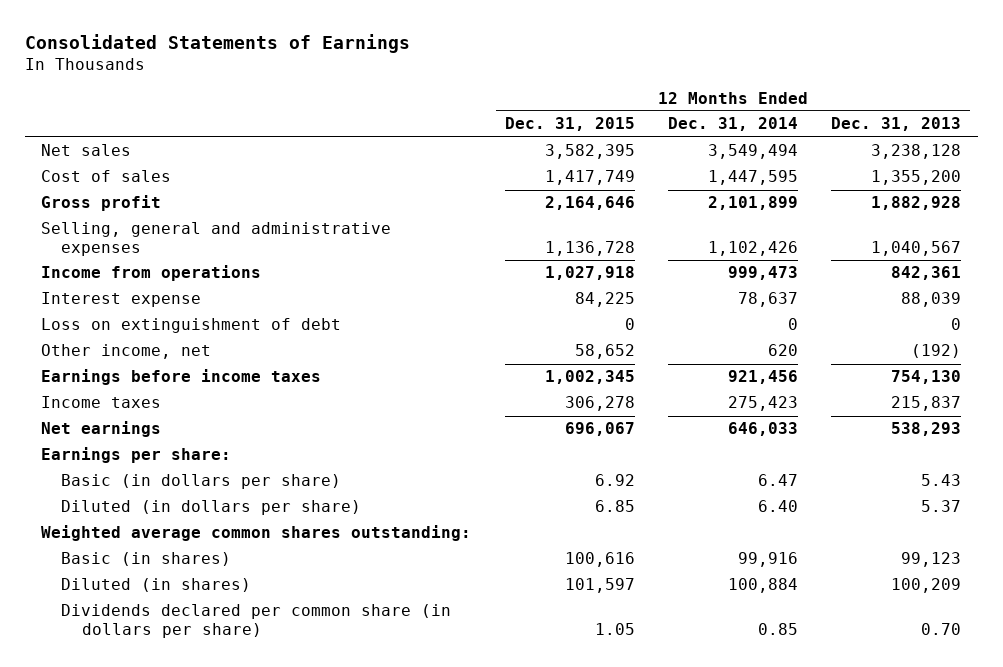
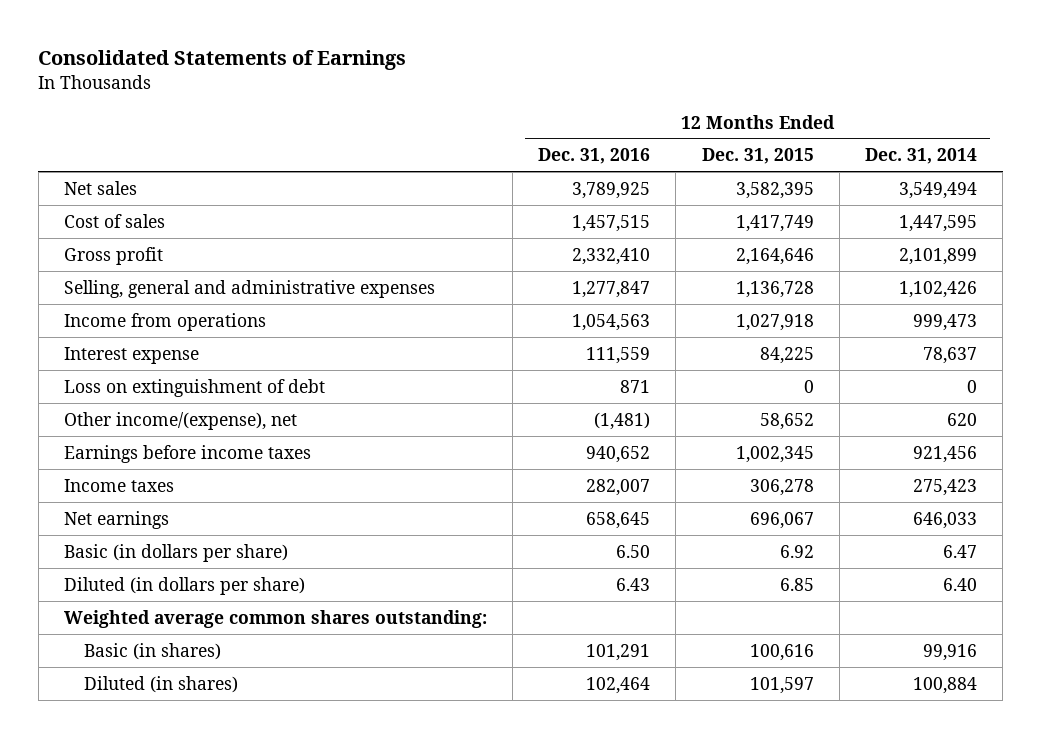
[831,117,962,132] Dec. 31, 2013 -> none
none -> [538,148,651,165] Dec. 31, 2016
[41,344,212,360] Other income, net -> [63,411,297,430] Other income/(expense), net
[41,447,232,464] Earnings per share: -> none
[61,604,452,638] Dividends declared per common share (in dollars per share) -> none

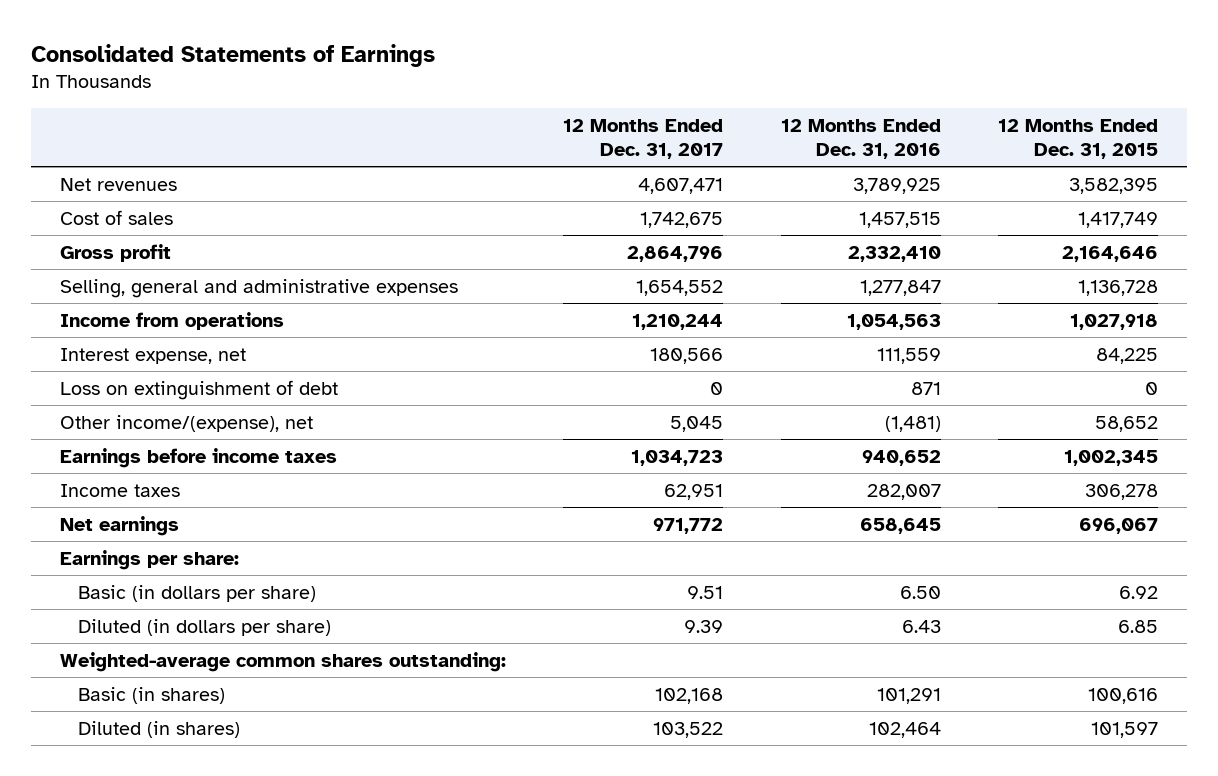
[864,148,977,165] Dec. 31, 2014 -> none
none -> [563,118,724,159] 12 Months Ended Dec. 31, 2017
[63,180,137,195] Net sales -> [59,177,177,191] Net revenues
[63,346,199,364] Interest expense -> [59,347,246,364] Interest expense, net
none -> [59,549,239,570] Earnings per share:
[63,609,487,628] Weighted average common shares outstanding: -> [59,651,506,672] Weighted-average common shares outstanding:

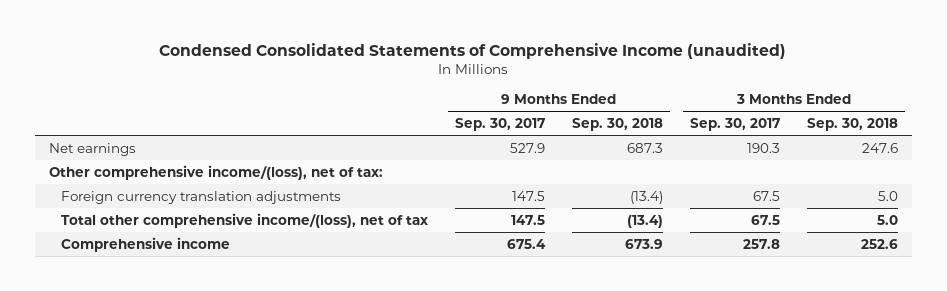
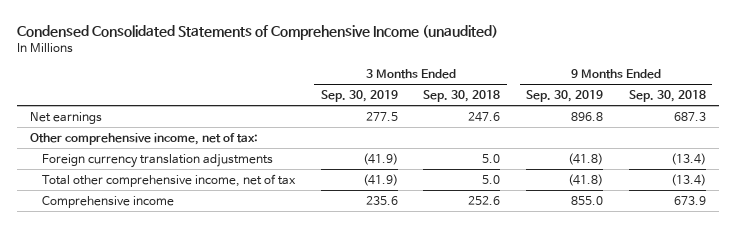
[454,118,545,132] Sep. 30, 2017 -> none
[690,118,781,132] Sep. 30, 2017 -> none
none -> [320,90,398,103] Sep. 30, 2019
none -> [526,90,604,103] Sep. 30, 2019
[48,164,383,180] Other comprehensive income/(loss), net of tax: -> [29,132,258,145] Other comprehensive income, net of tax:
[60,212,428,228] Total other comprehensive income/(loss), net of tax -> [41,173,296,187] Total other comprehensive income, net of tax

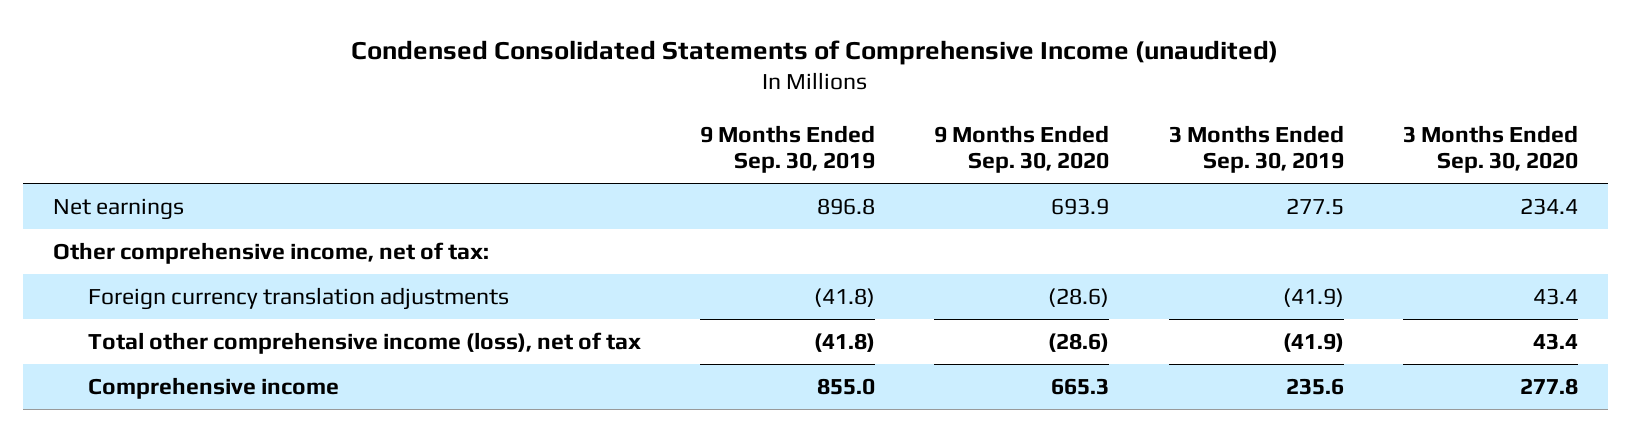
[423,90,501,103] Sep. 30, 2018 -> none
[628,90,706,103] Sep. 30, 2018 -> none
none -> [934,124,1110,174] 9 Months Ended Sep. 30, 2020
none -> [1403,124,1579,174] 3 Months Ended Sep. 30, 2020
[41,173,296,187] Total other comprehensive income, net of tax -> [87,331,641,354] Total other comprehensive income (loss), net of tax

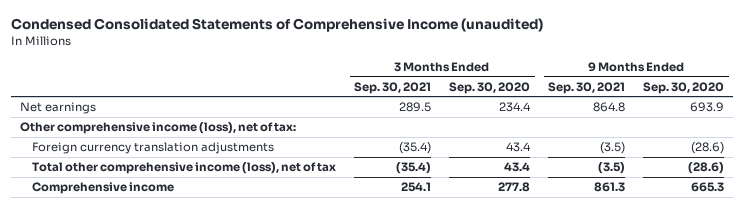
[700,124,876,174] 9 Months Ended Sep. 30, 2019 -> none
[1168,124,1344,174] 3 Months Ended Sep. 30, 2019 -> none
none -> [354,81,432,94] Sep. 30, 2021
none -> [548,81,626,94] Sep. 30, 2021
[52,241,489,264] Other comprehensive income, net of tax: -> [19,122,296,135] Other comprehensive income (loss), net of tax:

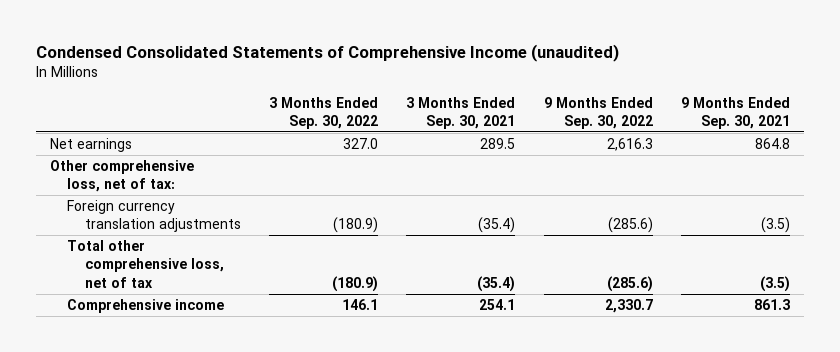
[449,81,531,94] Sep. 30, 2020 -> none
[643,81,725,94] Sep. 30, 2020 -> none
none -> [268,96,378,129] 3 Months Ended Sep. 30, 2022
none -> [543,96,653,129] 9 Months Ended Sep. 30, 2022
[19,122,296,135] Other comprehensive income (loss), net of tax: -> [50,160,195,193] Other comprehensive loss, net of tax:
[31,162,336,175] Total other comprehensive income (loss), net of tax -> [67,240,224,288] Total other comprehensive loss, net of tax

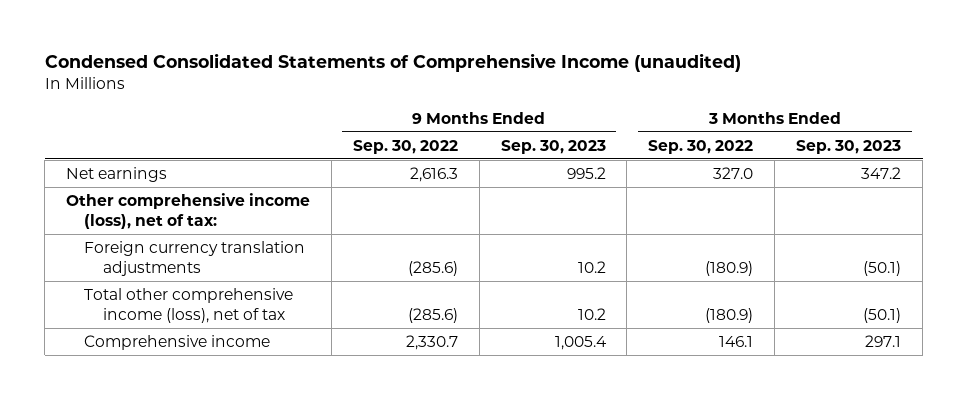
[406,96,516,129] 3 Months Ended Sep. 30, 2021 -> none
[680,96,790,129] 9 Months Ended Sep. 30, 2021 -> none
none -> [500,139,606,154] Sep. 30, 2023
none -> [796,139,902,154] Sep. 30, 2023
[50,160,195,193] Other comprehensive loss, net of tax: -> [65,192,310,229] Other comprehensive income (loss), net of tax:
[67,240,224,288] Total other comprehensive loss, net of tax -> [84,287,294,323] Total other comprehensive income (loss), net of tax

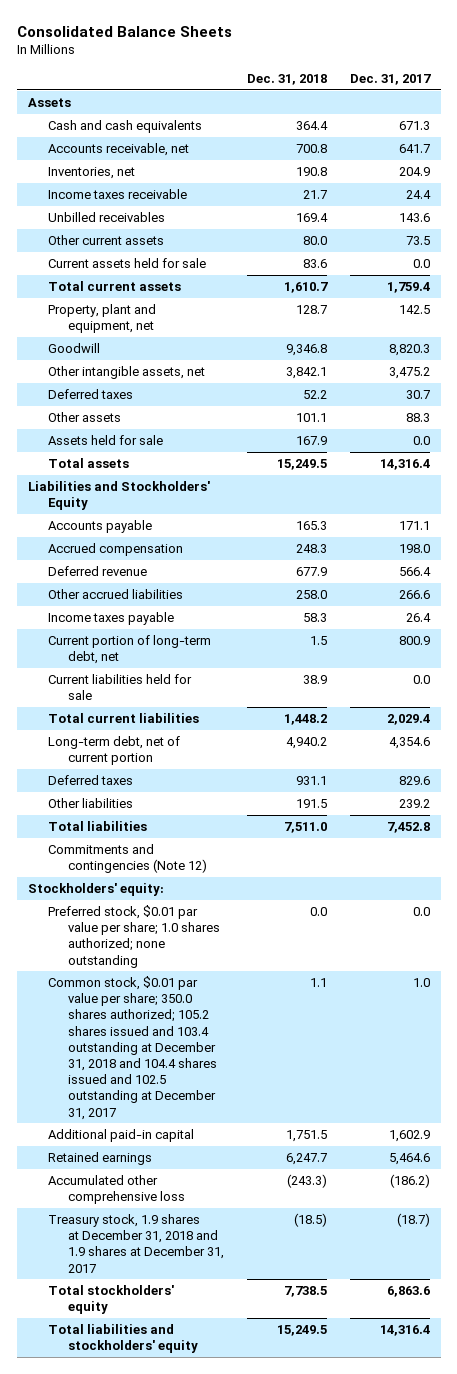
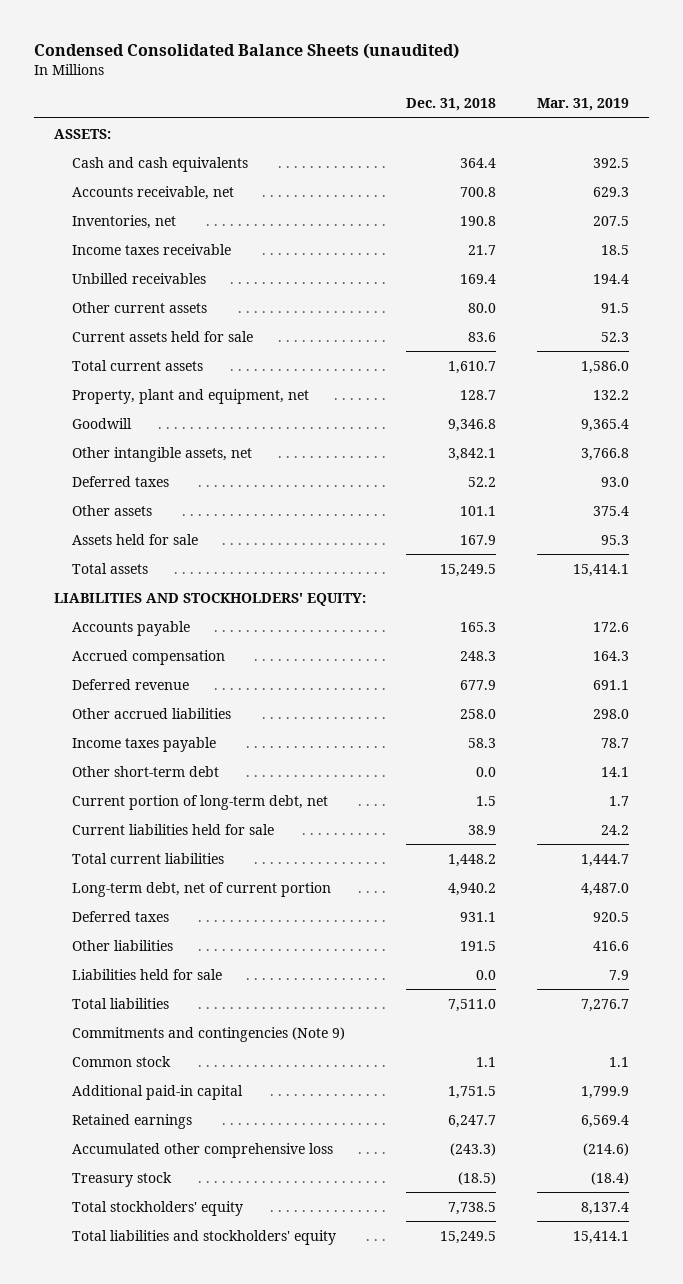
[16,25,232,37] Consolidated Balance Sheets -> [33,42,459,59] Condensed Consolidated Balance Sheets (unaudited)
[349,74,431,86] Dec. 31, 2017 -> none
none -> [536,98,629,112] Mar. 31, 2019
[27,97,71,107] Assets -> [53,128,111,139] ASSETS:
[27,480,210,511] Liabilities and Stockholders' Equity -> [53,592,366,606] LIABILITIES AND STOCKHOLDERS' EQUITY:
none -> [71,765,219,777] Other short-term debt
none -> [71,968,222,980] Liabilities held for sale
[27,882,164,896] Stockholders' equity: -> none
[48,904,221,968] Preferred stock, $0.01 par value per share; 1.0 shares authorized; none outstanding -> none
[48,843,208,874] Commitments and contingencies (Note 12) -> [71,1026,345,1042] Commitments and contingencies (Note 9)
[48,975,218,1120] Common stock, $0.01 par value per share; 350.0 shares authorized; 105.2 shares issued and 103.4 outstanding at December 31, 2018 and 104.4 shares issued and 102.5 outstanding at December 31, 2017 -> [71,1055,171,1067] Common stock
[48,1213,225,1273] Treasury stock, 1.9 shares at December 31, 2018 and 1.9 shares at December 31, 2017 -> [71,1171,172,1187] Treasury stock

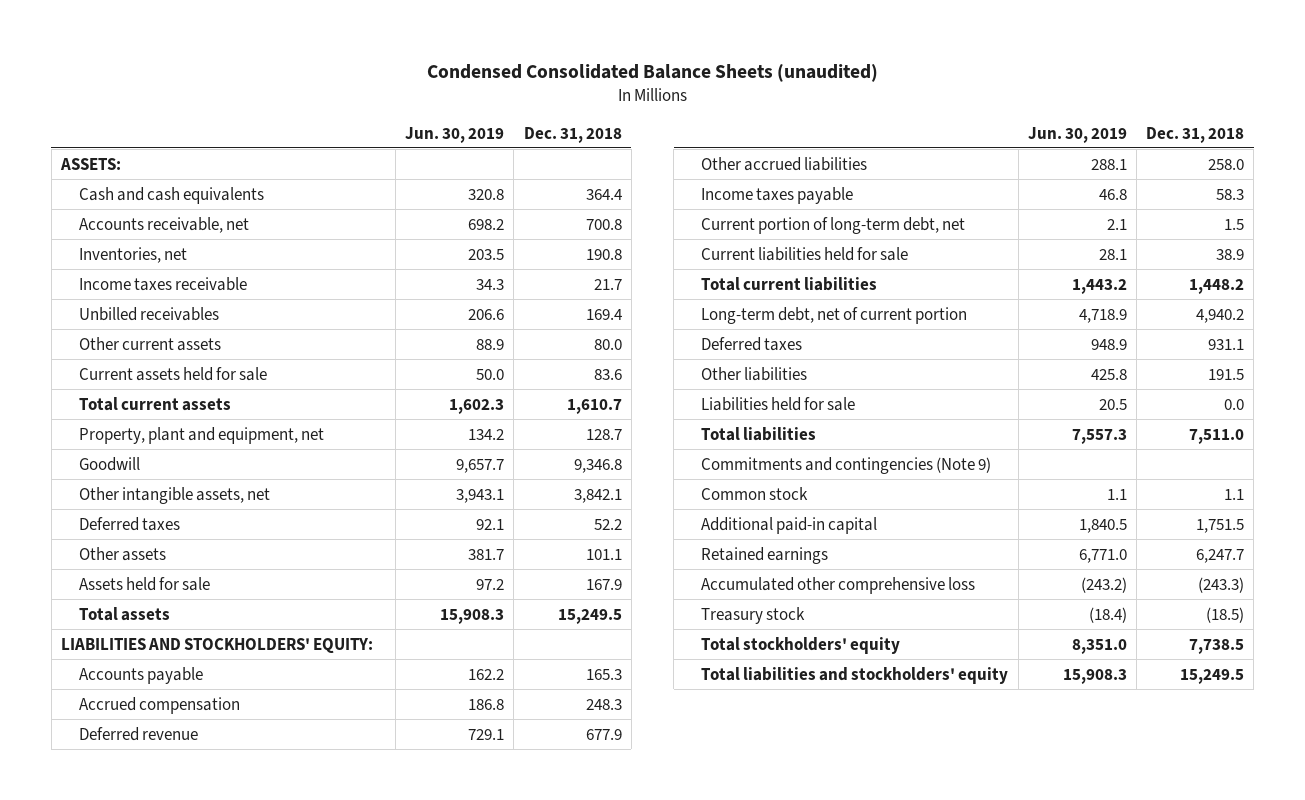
[536,98,629,112] Mar. 31, 2019 -> none
none -> [405,126,505,143] Jun. 30, 2019
[71,765,219,777] Other short-term debt -> none

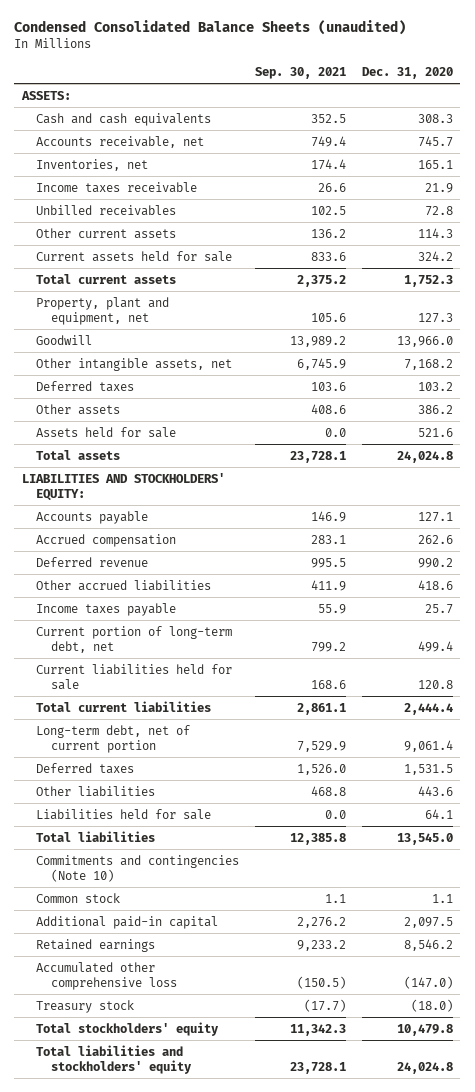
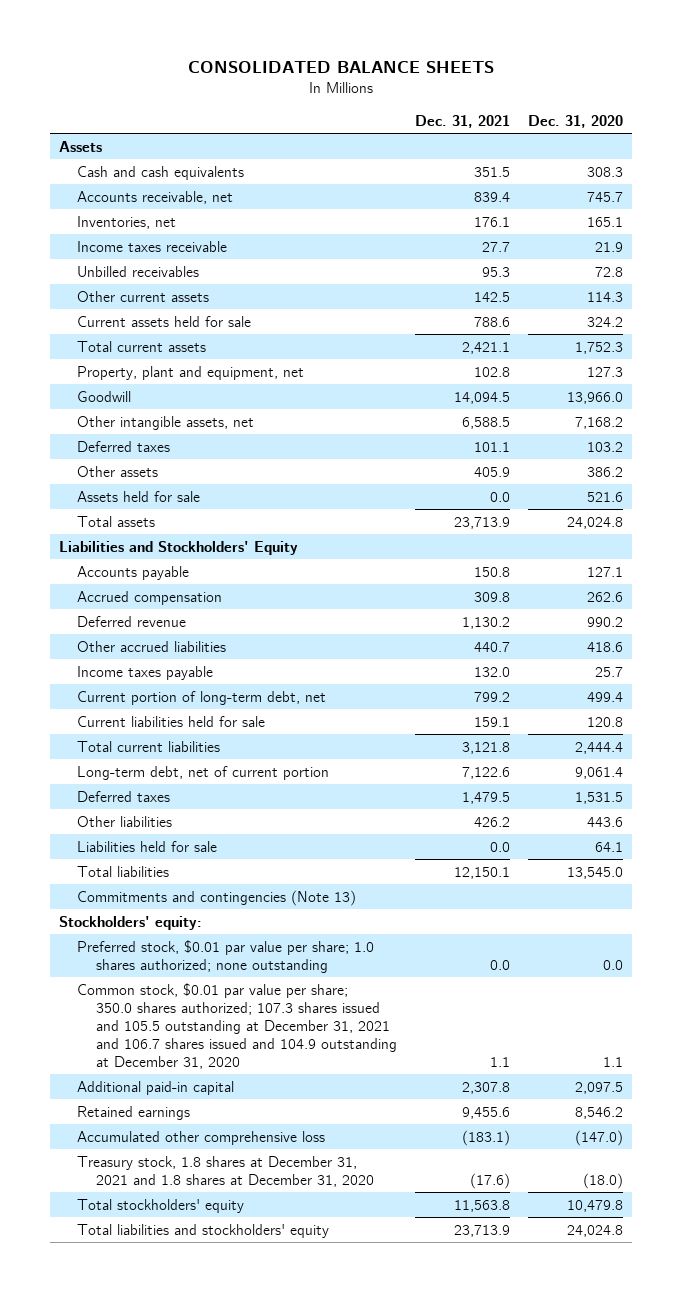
[14,20,407,36] Condensed Consolidated Balance Sheets (unaudited) -> [187,60,494,73] CONSOLIDATED BALANCE SHEETS
[254,66,346,79] Sep. 30, 2021 -> none
none -> [414,114,510,128] Dec. 31, 2021
[20,90,71,100] ASSETS: -> [58,140,102,152] Assets
[21,472,225,501] LIABILITIES AND STOCKHOLDERS' EQUITY: -> [58,540,298,555] Liabilities and Stockholders' Equity
[36,854,240,882] Commitments and contingencies (Note 10) -> [77,889,357,906] Commitments and contingencies (Note 13)
none -> [58,915,202,930] Stockholders' equity:
none -> [77,939,375,973] Preferred stock, $0.01 par value per share; 1.0 shares authorized; none outstanding
[36,892,121,903] Common stock -> [77,982,397,1069] Common stock, $0.01 par value per share; 350.0 shares authorized; 107.3 shares issued and 105.5 outstanding at December 31, 2021 and 106.7 shares issued and 104.9 outstanding at December 31, 2020
[36,999,135,1013] Treasury stock -> [77,1155,374,1187] Treasury stock, 1.8 shares at December 31, 2021 and 1.8 shares at December 31, 2020

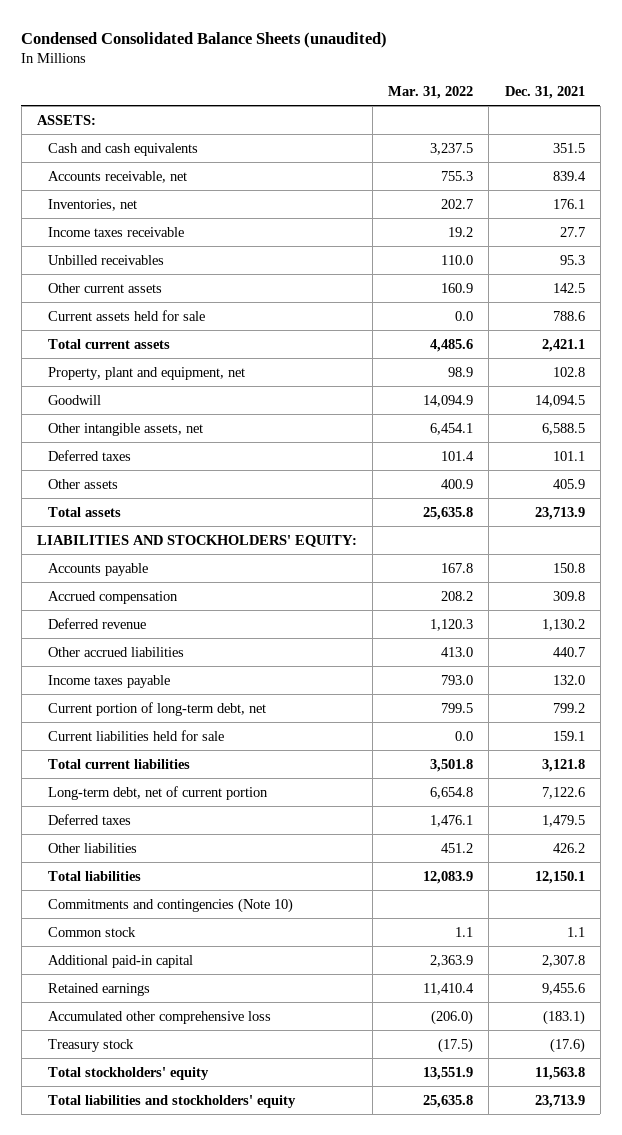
[187,60,494,73] CONSOLIDATED BALANCE SHEETS -> [21,31,388,48] Condensed Consolidated Balance Sheets (unaudited)
[528,114,624,128] Dec. 31, 2020 -> none
none -> [388,86,474,100] Mar. 31, 2022
[58,140,102,152] Assets -> [37,114,97,125] ASSETS:
[77,490,201,502] Assets held for sale -> none
[58,540,298,555] Liabilities and Stockholders' Equity -> [37,534,358,547] LIABILITIES AND STOCKHOLDERS' EQUITY:
[77,840,218,852] Liabilities held for sale -> none
[58,915,202,930] Stockholders' equity: -> none
[77,939,375,973] Preferred stock, $0.01 par value per share; 1.0 shares authorized; none outstanding -> none
[77,889,357,906] Commitments and contingencies (Note 13) -> [47,897,293,913] Commitments and contingencies (Note 10)
[77,982,397,1069] Common stock, $0.01 par value per share; 350.0 shares authorized; 107.3 shares issued and 105.5 outstanding at December 31, 2021 and 106.7 shares issued and 104.9 outstanding at December 31, 2020 -> [47,926,136,937] Common stock
[77,1155,374,1187] Treasury stock, 1.8 shares at December 31, 2021 and 1.8 shares at December 31, 2020 -> [47,1038,134,1052] Treasury stock

